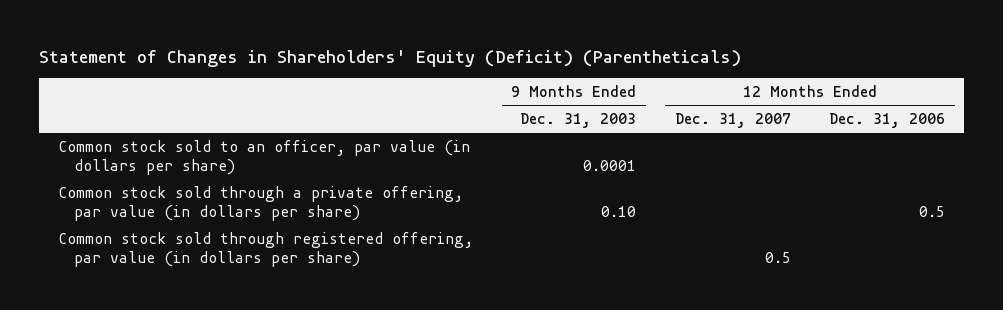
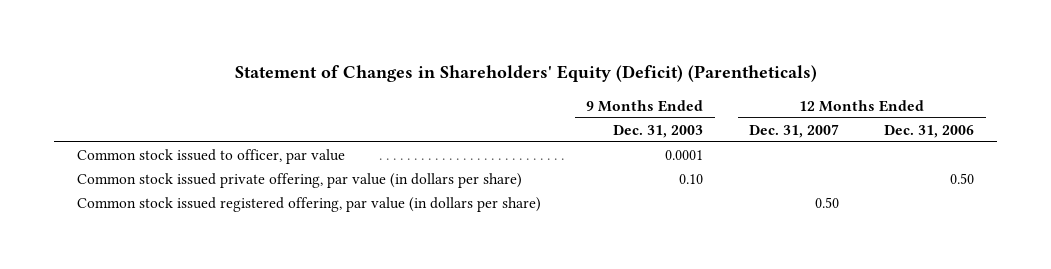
[57,139,470,175] Common stock sold to an officer, par value (in dollars per share) -> [76,149,345,165] Common stock issued to officer, par value
[57,185,463,221] Common stock sold through a private offering, par value (in dollars per share) -> [76,173,522,189] Common stock issued private offering, par value (in dollars per share)
[918,205,945,217] 0.5 -> [950,173,975,185] 0.50
[57,231,473,267] Common stock sold through registered offering, par value (in dollars per share) -> [76,197,541,213] Common stock issued registered offering, par value (in dollars per share)
[764,251,791,263] 0.5 -> [814,197,839,209] 0.50

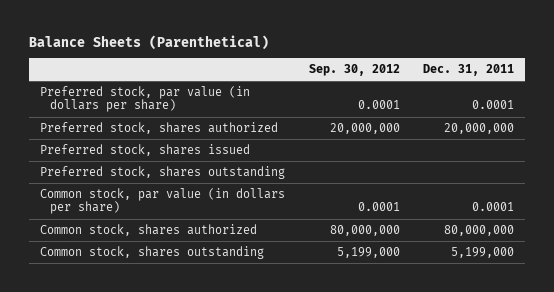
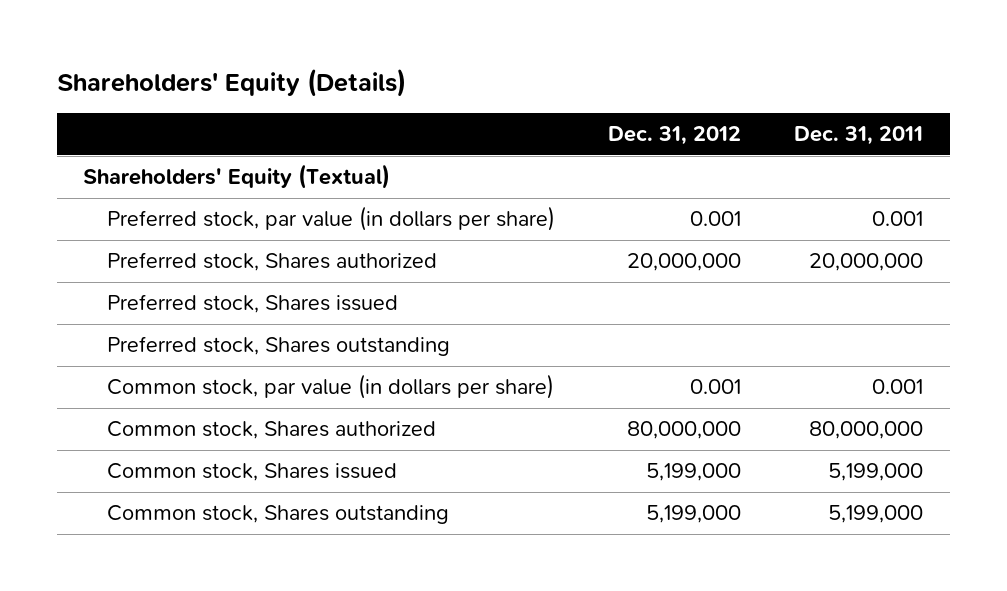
[28,34,269,50] Balance Sheets (Parenthetical) -> [56,67,406,97] Shareholders' Equity (Details)
[308,64,400,77] Sep. 30, 2012 -> none
none -> [608,126,742,146] Dec. 31, 2012
none -> [83,164,391,190] Shareholders' Equity (Textual)
[471,100,514,110] 0.0001 -> [872,211,924,227] 0.001
[40,122,279,135] Preferred stock, shares authorized -> [107,252,438,272] Preferred stock, Shares authorized
[40,144,251,157] Preferred stock, shares issued -> [107,294,399,314] Preferred stock, Shares issued
[40,166,286,180] Preferred stock, shares outstanding -> [107,336,451,357] Preferred stock, Shares outstanding
[471,202,514,212] 0.0001 -> [872,379,924,395] 0.001
[40,224,258,237] Common stock, shares authorized -> [107,421,437,440] Common stock, Shares authorized
none -> [107,463,398,482] Common stock, Shares issued
[40,246,265,260] Common stock, shares outstanding -> [107,505,450,525] Common stock, Shares outstanding

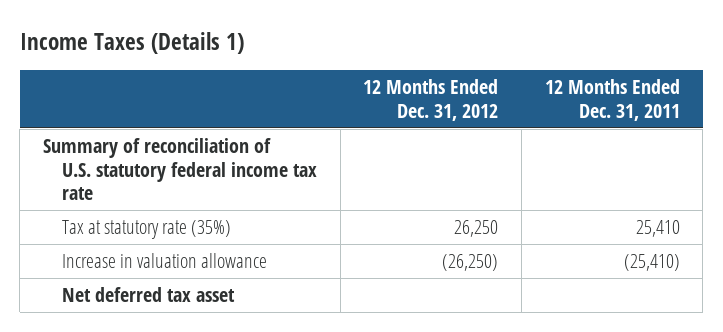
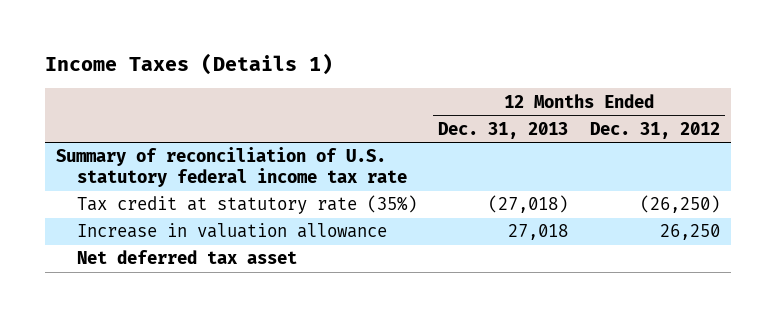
[544,79,680,121] 12 Months Ended Dec. 31, 2011 -> none
none -> [438,121,569,139] Dec. 31, 2013
[62,219,232,239] Tax at statutory rate (35%) -> [76,195,417,215] Tax credit at statutory rate (35%)
[454,219,499,237] 26,250 -> [639,195,720,214] (26,250)
[442,253,499,271] (26,250) -> [659,224,720,241] 26,250

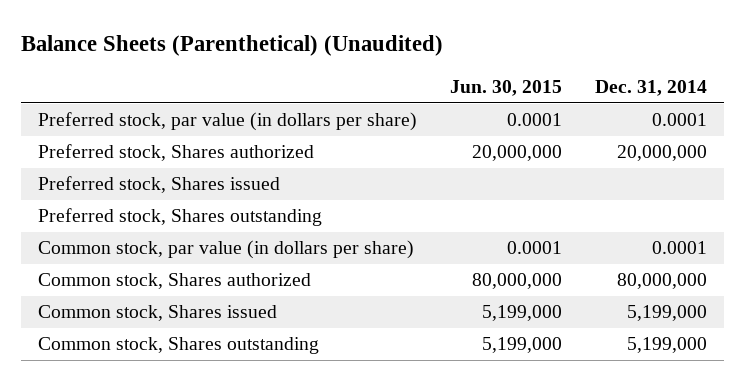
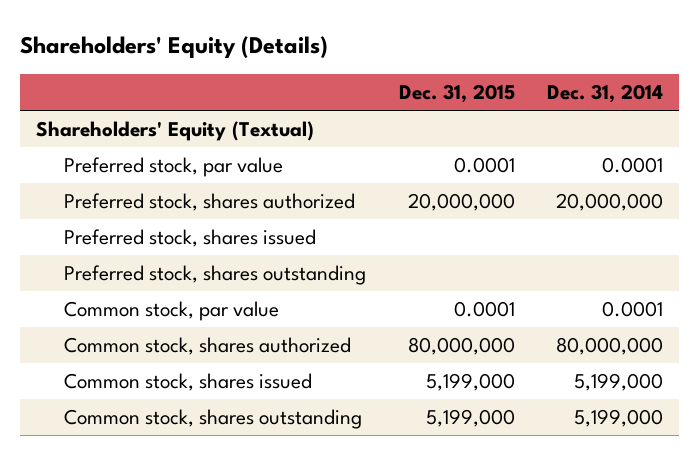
[21,35,444,57] Balance Sheets (Parenthetical) (Unaudited) -> [20,35,329,58] Shareholders' Equity (Details)
[449,80,562,97] Jun. 30, 2015 -> none
none -> [398,83,515,103] Dec. 31, 2015
none -> [36,120,315,141] Shareholders' Equity (Textual)
[37,112,417,132] Preferred stock, par value (in dollars per share) -> [64,156,284,177] Preferred stock, par value
[37,144,314,162] Preferred stock, Shares authorized -> [64,192,356,211] Preferred stock, shares authorized
[37,176,280,194] Preferred stock, Shares issued -> [64,228,317,247] Preferred stock, shares issued
[37,208,322,227] Preferred stock, Shares outstanding -> [64,264,367,285] Preferred stock, shares outstanding
[37,240,414,260] Common stock, par value (in dollars per share) -> [64,300,280,321] Common stock, par value
[37,273,311,290] Common stock, Shares authorized -> [64,336,352,355] Common stock, shares authorized
[37,305,277,322] Common stock, Shares issued -> [64,372,313,391] Common stock, shares issued
[37,337,319,355] Common stock, Shares outstanding -> [64,408,363,429] Common stock, shares outstanding

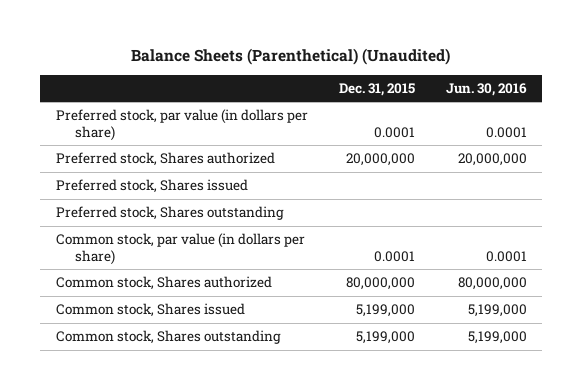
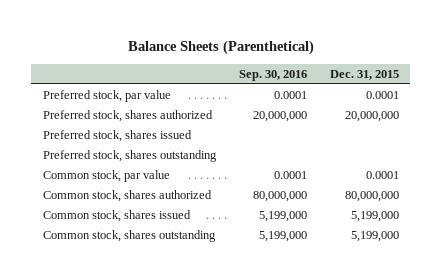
[131,48,451,66] Balance Sheets (Parenthetical) (Unaudited) -> [127,39,314,55] Balance Sheets (Parenthetical)
[445,82,527,96] Jun. 30, 2016 -> none
none -> [238,69,307,81] Sep. 30, 2016
[55,109,308,141] Preferred stock, par value (in dollars per share) -> [42,90,171,103] Preferred stock, par value
[55,152,275,167] Preferred stock, Shares authorized -> [42,110,213,123] Preferred stock, shares authorized
[55,179,248,194] Preferred stock, Shares issued -> [42,130,192,143] Preferred stock, shares issued
[55,206,284,221] Preferred stock, Shares outstanding -> [42,150,217,163] Preferred stock, shares outstanding
[55,233,305,265] Common stock, par value (in dollars per share) -> [42,170,170,183] Common stock, par value
[55,276,272,291] Common stock, Shares authorized -> [42,190,212,203] Common stock, shares authorized
[55,303,245,318] Common stock, Shares issued -> [42,210,191,223] Common stock, shares issued
[55,330,281,345] Common stock, Shares outstanding -> [42,230,216,243] Common stock, shares outstanding

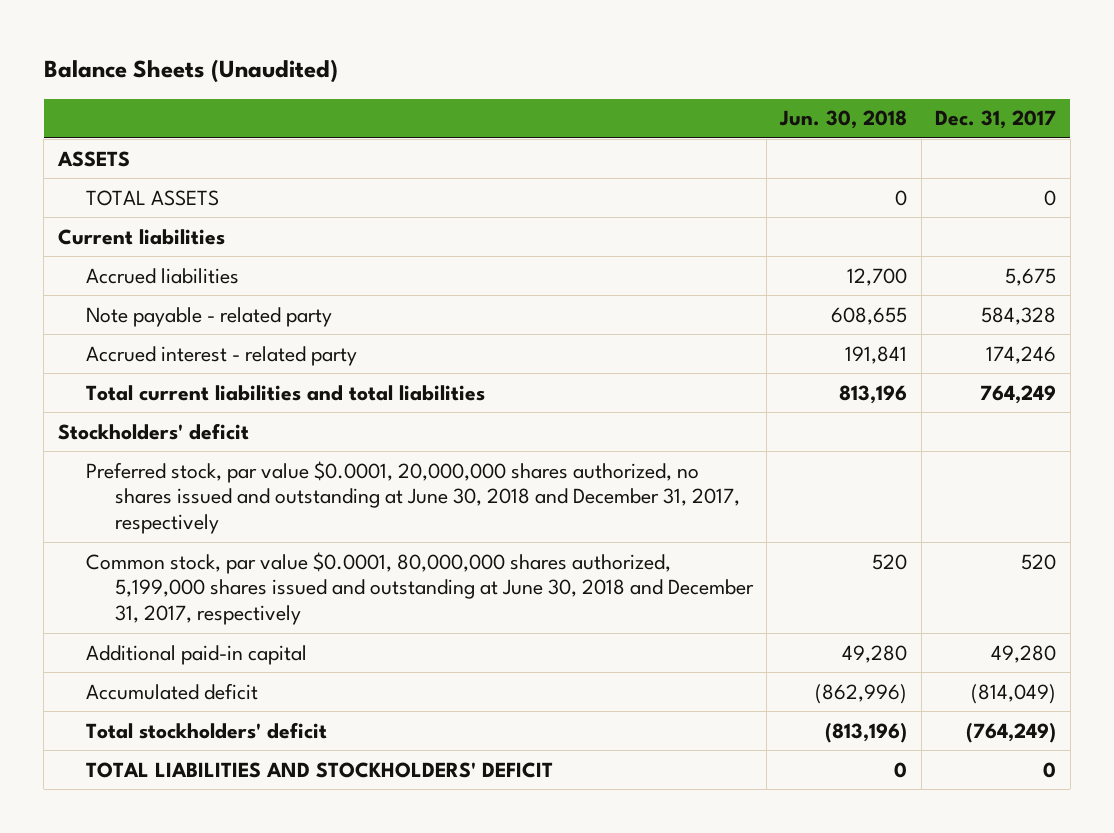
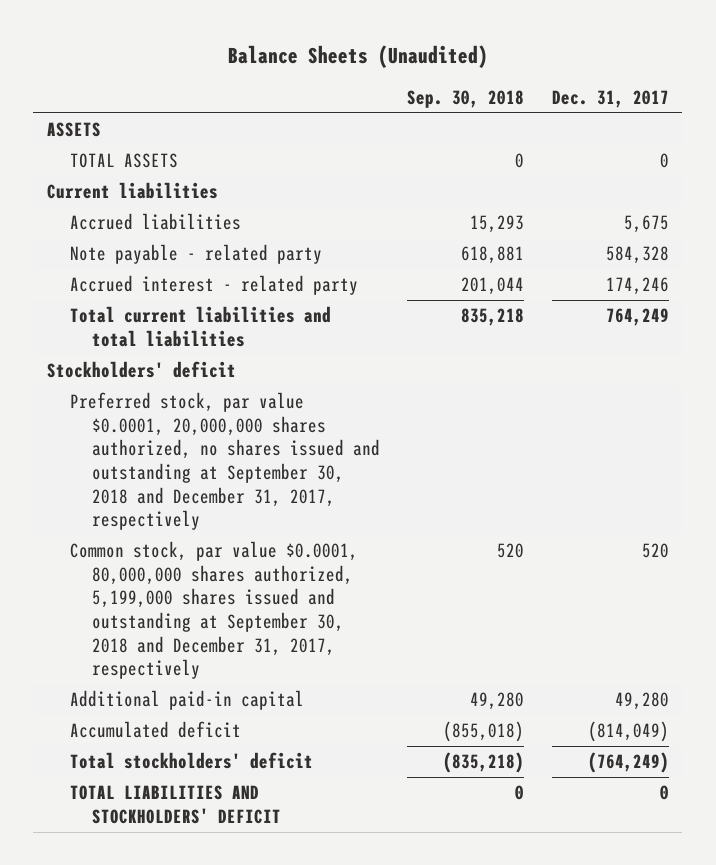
[779,110,908,130] Jun. 30, 2018 -> none
none -> [407,89,525,108] Sep. 30, 2018
[86,460,740,534] Preferred stock, par value $0.0001, 20,000,000 shares authorized, no shares issued and outstanding at June 30, 2018 and December 31, 2017, respectively -> [69,392,381,531] Preferred stock, par value $0.0001, 20,000,000 shares authorized, no shares issued and outstanding at September 30, 2018 and December 31, 2017, respectively
[86,551,754,625] Common stock, par value $0.0001, 80,000,000 shares authorized, 5,199,000 shares issued and outstanding at June 30, 2018 and December 31, 2017, respectively -> [69,541,358,680] Common stock, par value $0.0001, 80,000,000 shares authorized, 5,199,000 shares issued and outstanding at September 30, 2018 and December 31, 2017, respectively

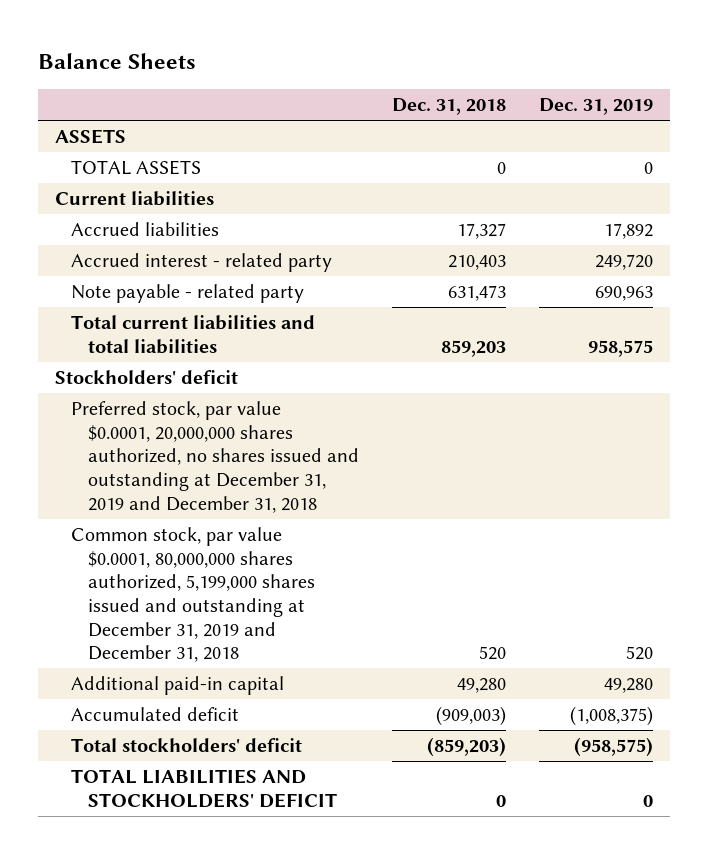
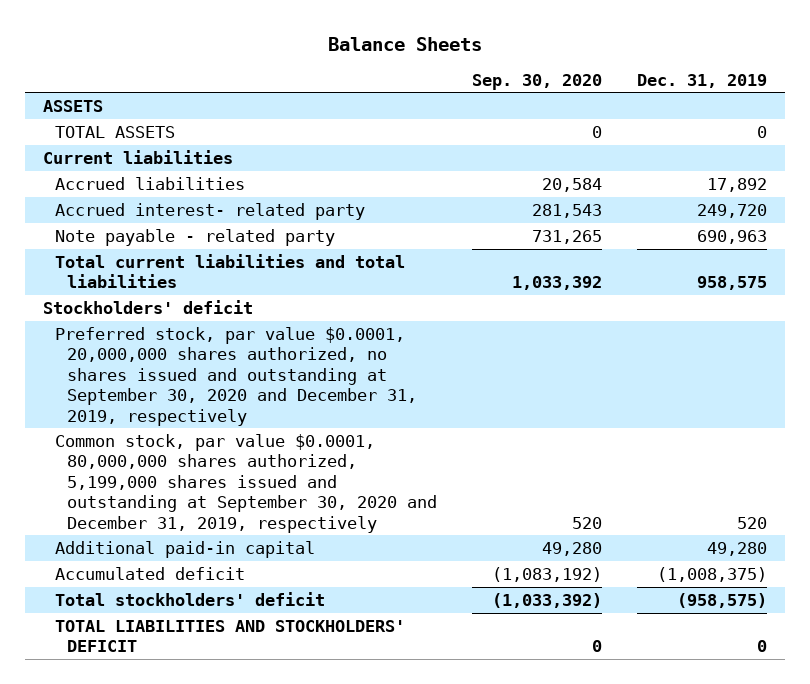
[392,98,507,116] Dec. 31, 2018 -> none
none -> [471,73,602,90] Sep. 30, 2020
[71,253,333,273] Accrued interest - related party -> [54,202,365,220] Accrued interest- related party
[71,401,359,513] Preferred stock, par value $0.0001, 20,000,000 shares authorized, no shares issued and outstanding at December 31, 2019 and December 31, 2018 -> [54,326,417,426] Preferred stock, par value $0.0001, 20,000,000 shares authorized, no shares issued and outstanding at September 30, 2020 and December 31, 2019, respectively
[71,527,315,663] Common stock, par value $0.0001, 80,000,000 shares authorized, 5,199,000 shares issued and outstanding at December 31, 2019 and December 31, 2018 -> [54,433,437,533] Common stock, par value $0.0001, 80,000,000 shares authorized, 5,199,000 shares issued and outstanding at September 30, 2020 and December 31, 2019, respectively

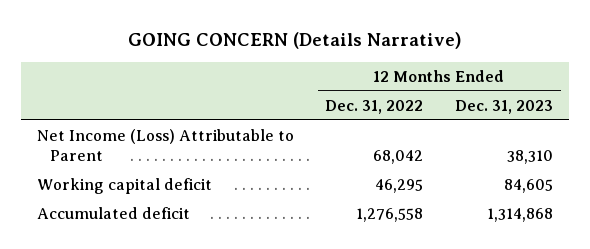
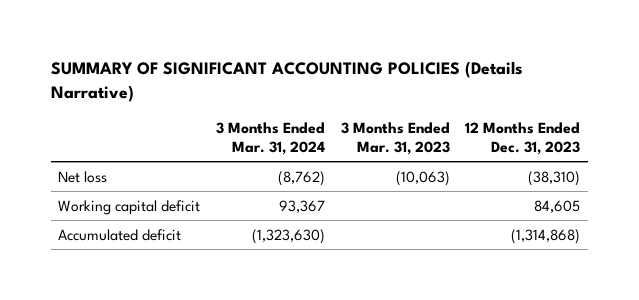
[127,32,462,50] GOING CONCERN (Details Narrative) -> [50,61,523,103] SUMMARY OF SIGNIFICANT ACCOUNTING POLICIES (Details Narrative)
[325,99,424,114] Dec. 31, 2022 -> none
none -> [216,122,326,155] 3 Months Ended Mar. 31, 2024
none -> [340,122,450,155] 3 Months Ended Mar. 31, 2023
[36,128,294,161] Net Income (Loss) Attributable to Parent -> [58,170,108,183] Net loss
[506,149,553,164] 38,310 -> [528,170,581,186] (38,310)
[486,207,553,222] 1,314,868 -> [511,228,581,244] (1,314,868)

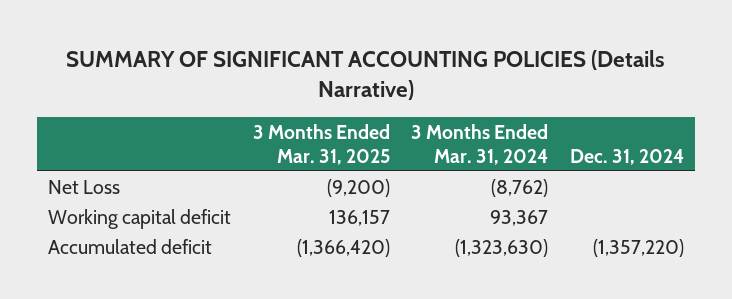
[340,122,450,155] 3 Months Ended Mar. 31, 2023 -> none
[465,122,581,155] 12 Months Ended Dec. 31, 2023 -> none
none -> [252,123,390,165] 3 Months Ended Mar. 31, 2025
none -> [570,148,685,165] Dec. 31, 2024
[58,170,108,183] Net loss -> [47,179,120,194] Net Loss

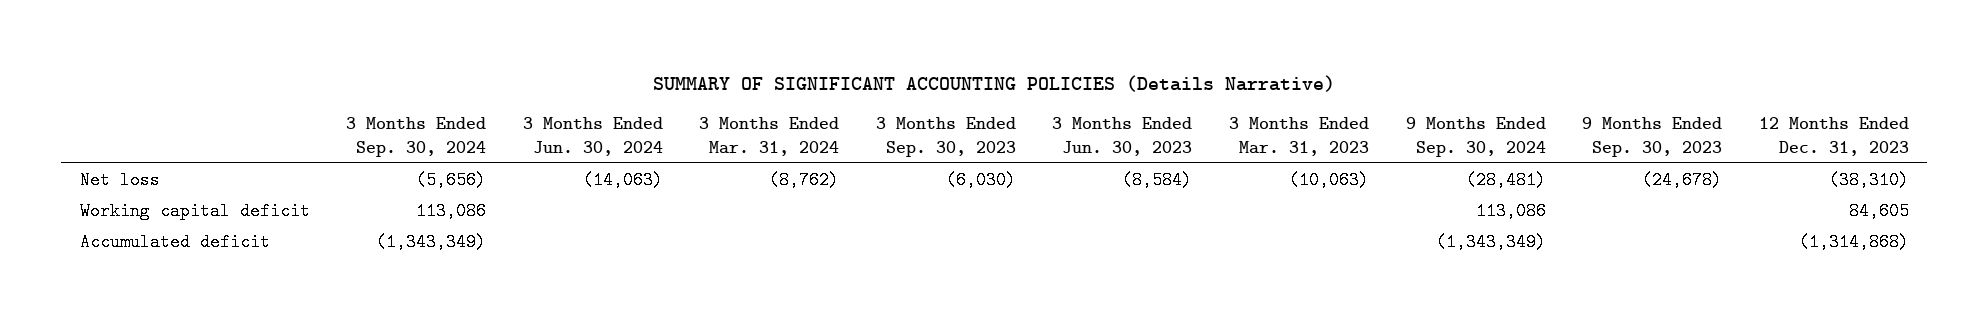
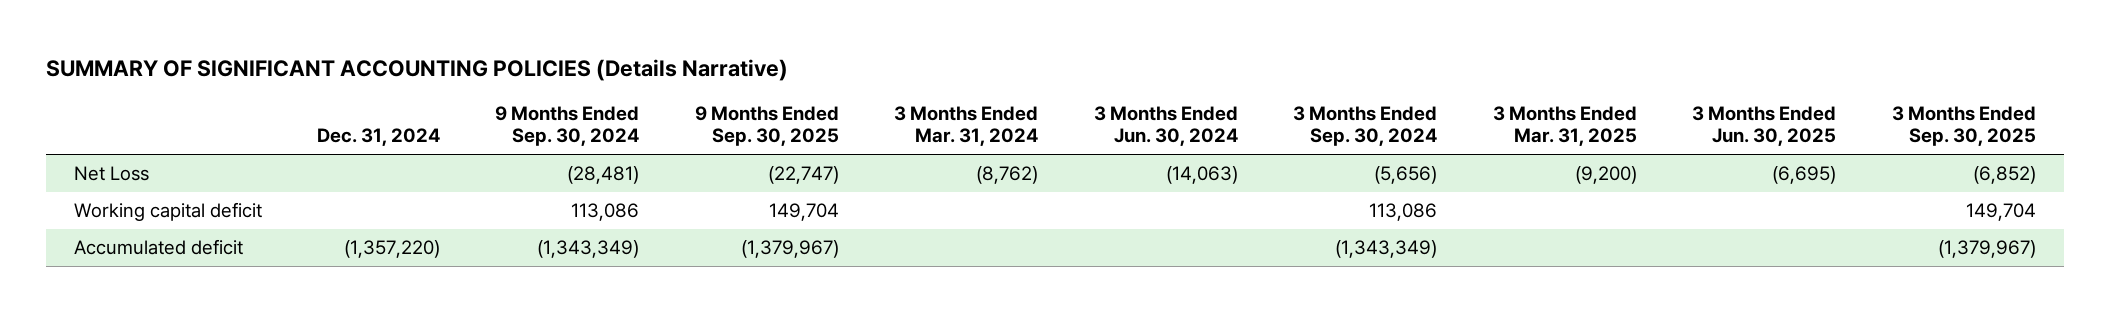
[875,117,1016,157] 3 Months Ended Sep. 30, 2023 -> none
[1052,117,1193,156] 3 Months Ended Jun. 30, 2023 -> none
[1229,117,1370,156] 3 Months Ended Mar. 31, 2023 -> none
[1582,117,1723,157] 9 Months Ended Sep. 30, 2023 -> none
[1758,117,1909,156] 12 Months Ended Dec. 31, 2023 -> none
none -> [316,128,440,147] Dec. 31, 2024
none -> [694,105,839,147] 9 Months Ended Sep. 30, 2025
none -> [1492,105,1637,147] 3 Months Ended Mar. 31, 2025
none -> [1692,105,1837,147] 3 Months Ended Jun. 30, 2025
none -> [1891,105,2036,147] 3 Months Ended Sep. 30, 2025
[79,170,160,189] Net loss -> [73,166,149,182] Net Loss

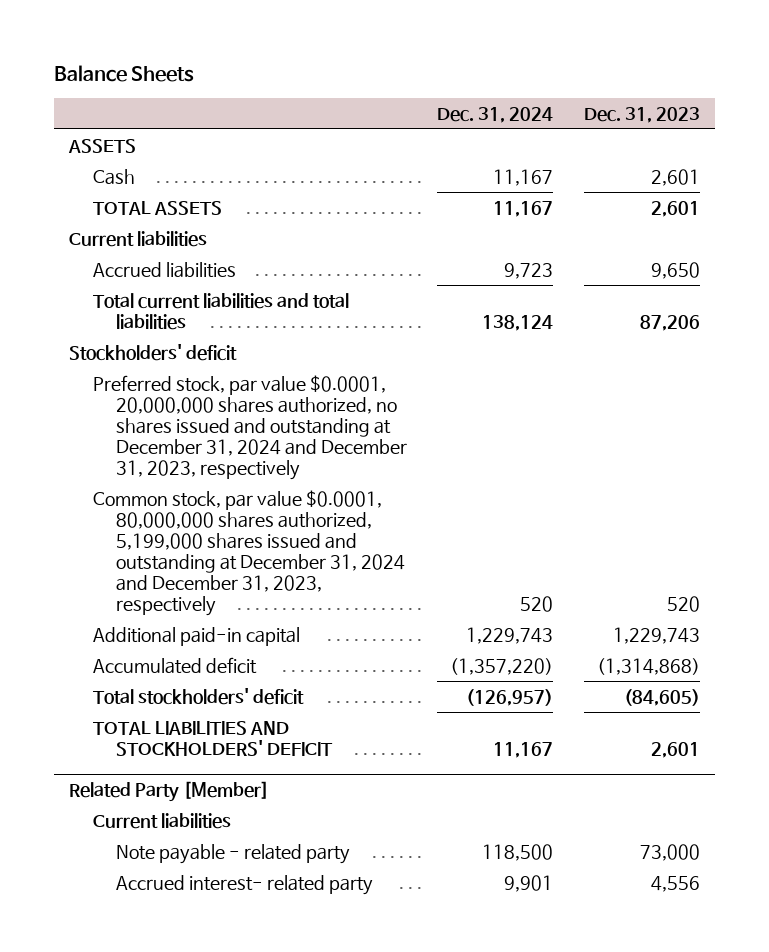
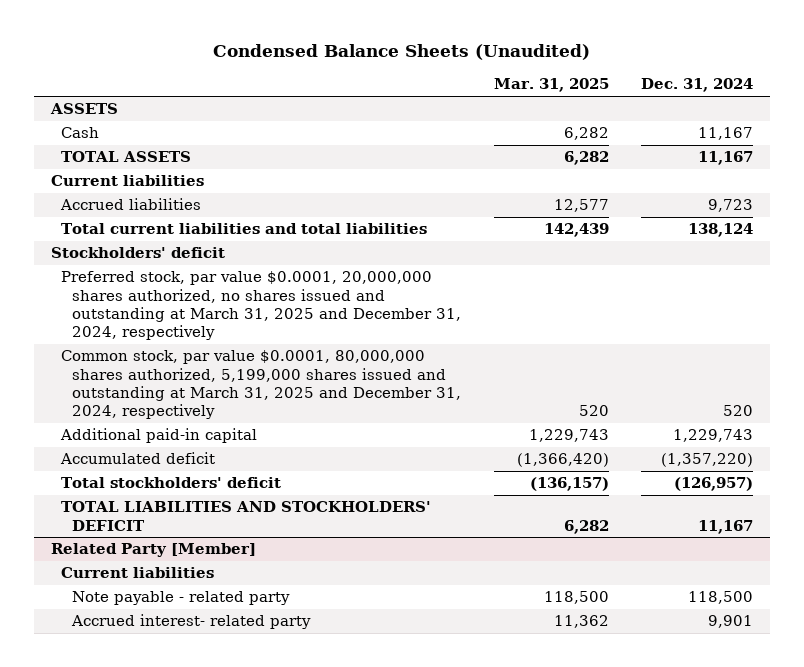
[53,64,194,82] Balance Sheets -> [213,44,591,61] Condensed Balance Sheets (Unaudited)
[583,106,700,123] Dec. 31, 2023 -> none
none -> [493,78,609,93] Mar. 31, 2025
[92,374,408,480] Preferred stock, par value $0.0001, 20,000,000 shares authorized, no shares issued and outstanding at December 31, 2024 and December 31, 2023, respectively -> [61,271,461,341] Preferred stock, par value $0.0001, 20,000,000 shares authorized, no shares issued and outstanding at March 31, 2025 and December 31, 2024, respectively
[92,489,406,616] Common stock, par value $0.0001, 80,000,000 shares authorized, 5,199,000 shares issued and outstanding at December 31, 2024 and December 31, 2023, respectively -> [61,350,461,420] Common stock, par value $0.0001, 80,000,000 shares authorized, 5,199,000 shares issued and outstanding at March 31, 2025 and December 31, 2024, respectively

